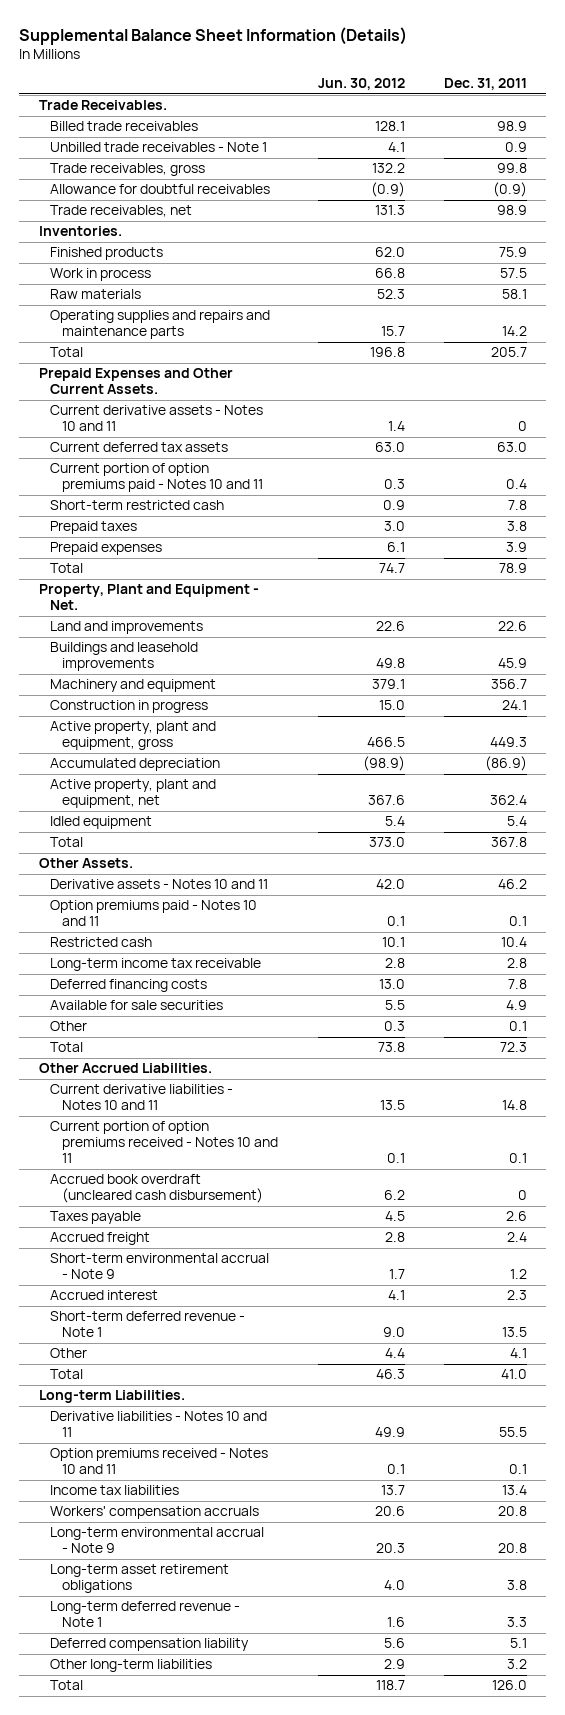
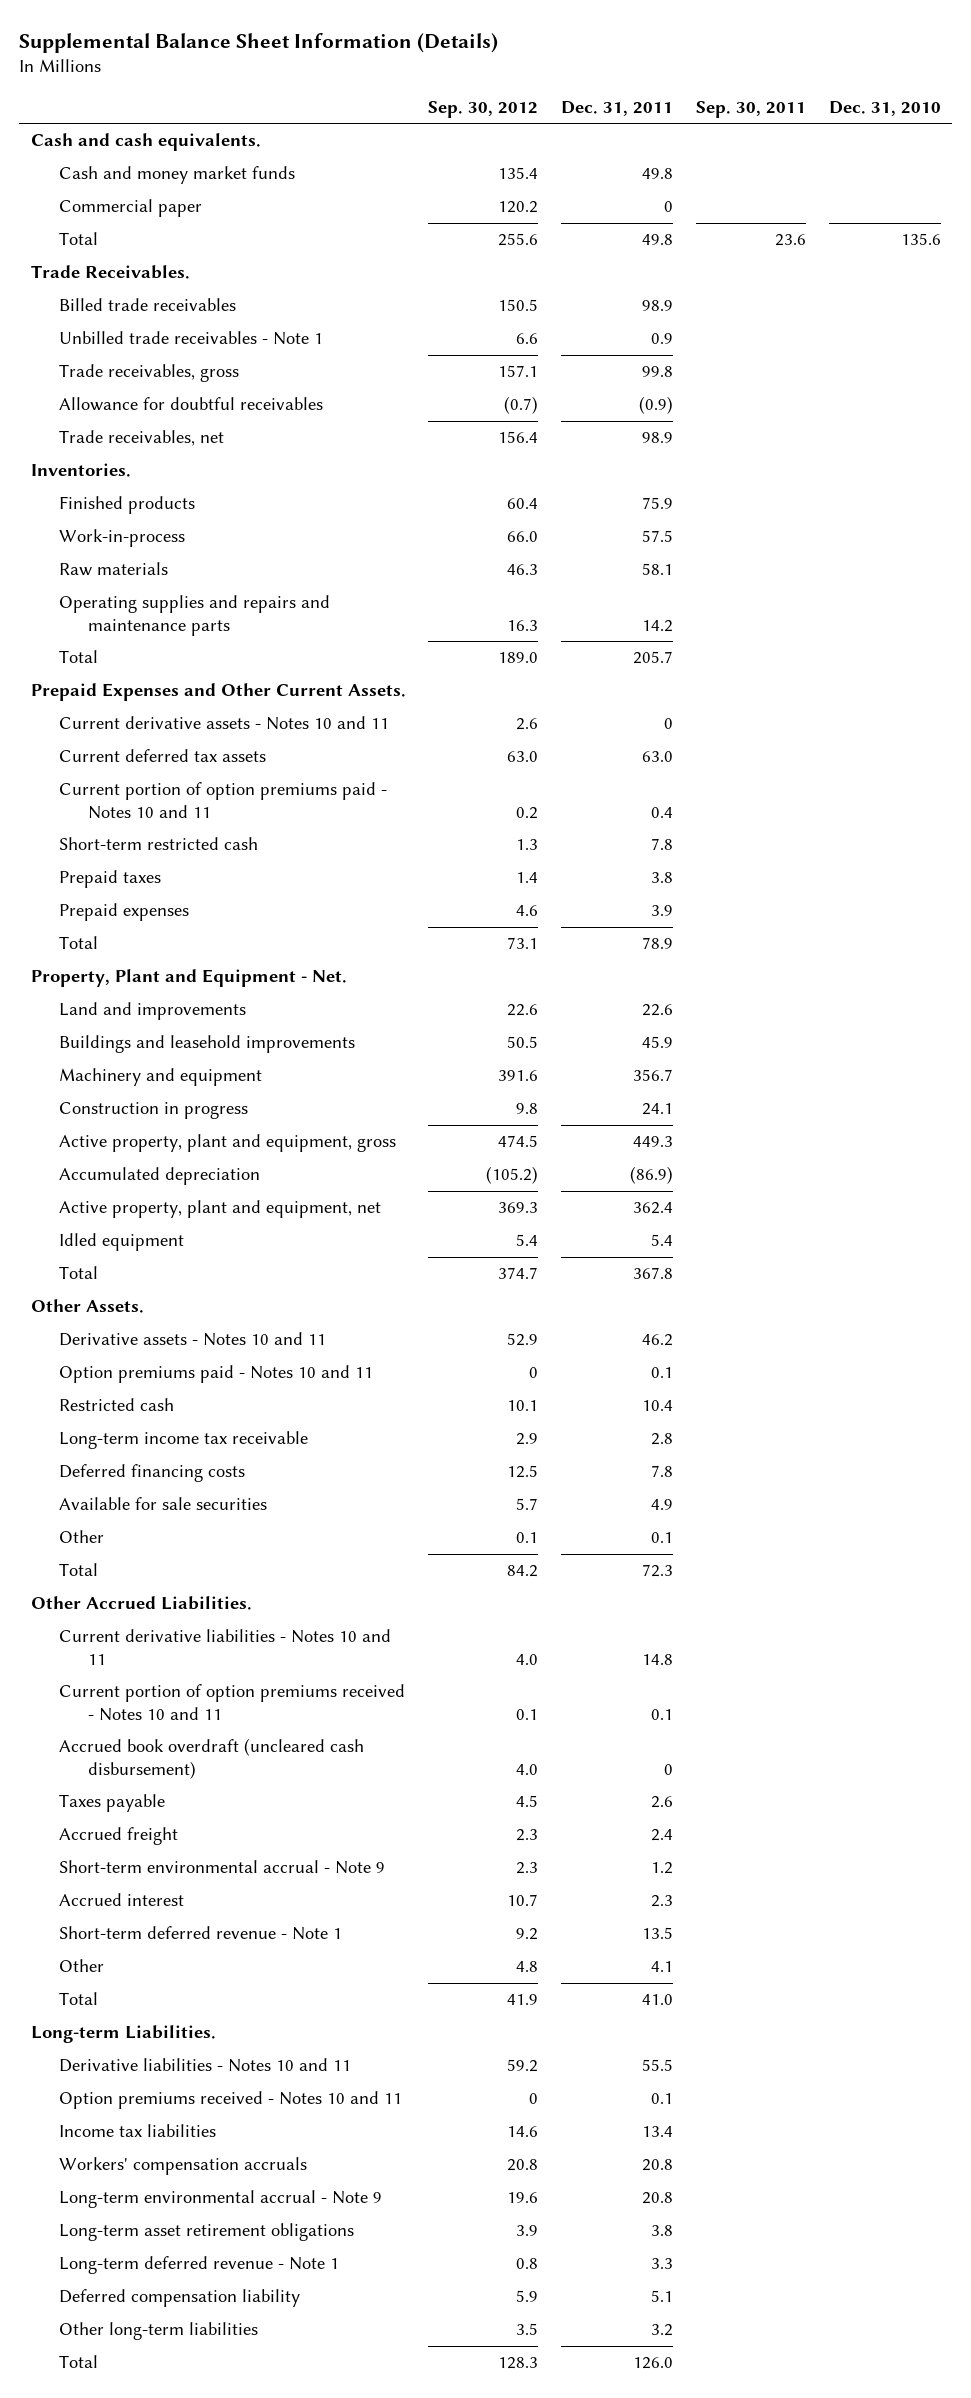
[317,78,405,91] Jun. 30, 2012 -> none
none -> [428,100,539,118] Sep. 30, 2012
none -> [695,100,806,118] Sep. 30, 2011
none -> [828,100,941,116] Dec. 31, 2010
none -> [30,133,261,152] Cash and cash equivalents.
none -> [59,166,296,185] Cash and money market funds
none -> [59,199,203,218] Commercial paper
none -> [59,232,99,246] Total
[50,268,152,282] Work in process -> [59,529,186,548] Work-in-process

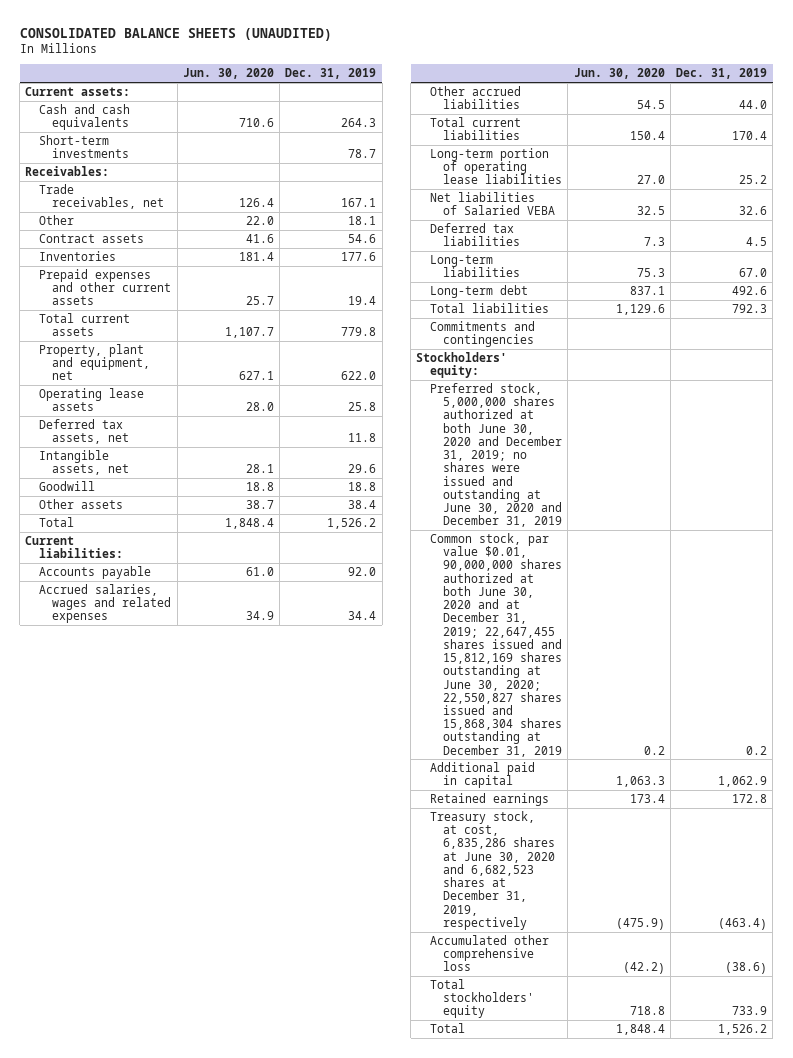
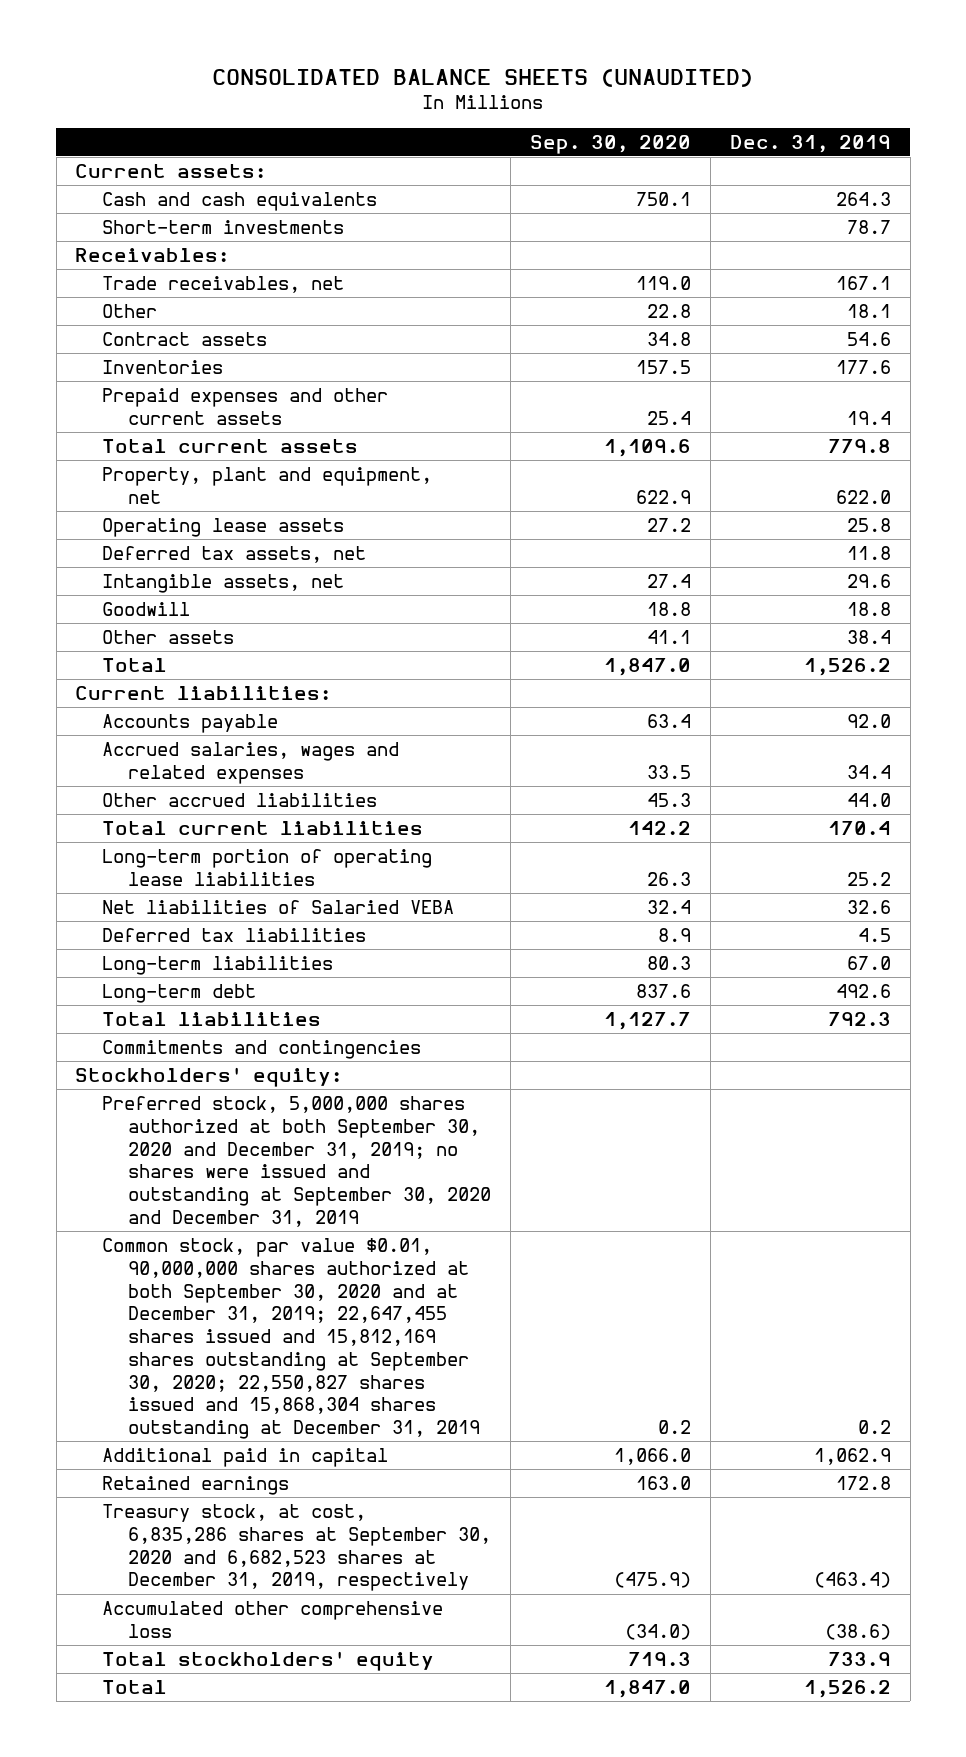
[182,68,274,80] Jun. 30, 2020 -> none
none -> [529,134,691,154] Sep. 30, 2020
[429,383,563,528] Preferred stock, 5,000,000 shares authorized at both June 30, 2020 and December 31, 2019; no shares were issued and outstanding at June 30, 2020 and December 31, 2019 -> [101,1096,492,1227] Preferred stock, 5,000,000 shares authorized at both September 30, 2020 and December 31, 2019; no shares were issued and outstanding at September 30, 2020 and December 31, 2019
[429,533,563,757] Common stock, par value $0.01, 90,000,000 shares authorized at both June 30, 2020 and at December 31, 2019; 22,647,455 shares issued and 15,812,169 shares outstanding at June 30, 2020; 22,550,827 shares issued and 15,868,304 shares outstanding at December 31, 2019 -> [101,1238,481,1440] Common stock, par value $0.01, 90,000,000 shares authorized at both September 30, 2020 and at December 31, 2019; 22,647,455 shares issued and 15,812,169 shares outstanding at September 30, 2020; 22,550,827 shares issued and 15,868,304 shares outstanding at December 31, 2019
[429,811,556,930] Treasury stock, at cost, 6,835,286 shares at June 30, 2020 and 6,682,523 shares at December 31, 2019, respectively -> [101,1504,492,1592] Treasury stock, at cost, 6,835,286 shares at September 30, 2020 and 6,682,523 shares at December 31, 2019, respectively

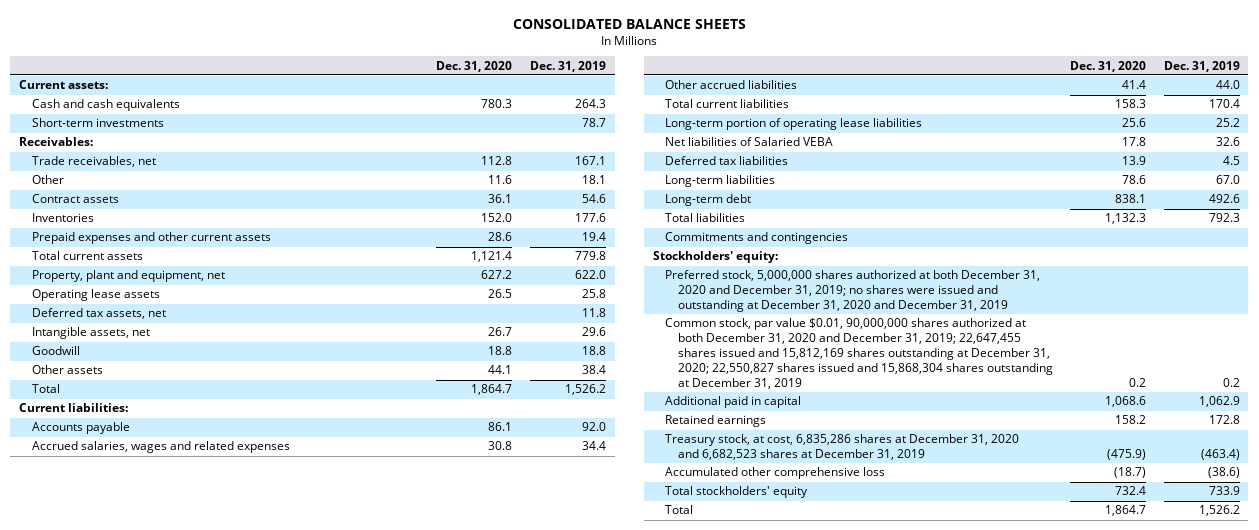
[212,68,754,87] CONSOLIDATED BALANCE SHEETS (UNAUDITED) -> [513,18,747,29] CONSOLIDATED BALANCE SHEETS
[529,134,691,154] Sep. 30, 2020 -> none
none -> [436,60,513,72] Dec. 31, 2020
[101,1096,492,1227] Preferred stock, 5,000,000 shares authorized at both September 30, 2020 and December 31, 2019; no shares were issued and outstanding at September 30, 2020 and December 31, 2019 -> [665,270,1041,313] Preferred stock, 5,000,000 shares authorized at both December 31, 2020 and December 31, 2019; no shares were issued and outstanding at December 31, 2020 and December 31, 2019
[101,1238,481,1440] Common stock, par value $0.01, 90,000,000 shares authorized at both September 30, 2020 and at December 31, 2019; 22,647,455 shares issued and 15,812,169 shares outstanding at September 30, 2020; 22,550,827 shares issued and 15,868,304 shares outstanding at December 31, 2019 -> [665,318,1053,389] Common stock, par value $0.01, 90,000,000 shares authorized at both December 31, 2020 and December 31, 2019; 22,647,455 shares issued and 15,812,169 shares outstanding at December 31, 2020; 22,550,827 shares issued and 15,868,304 shares outstanding at December 31, 2019
[101,1504,492,1592] Treasury stock, at cost, 6,835,286 shares at September 30, 2020 and 6,682,523 shares at December 31, 2019, respectively -> [665,434,1020,461] Treasury stock, at cost, 6,835,286 shares at December 31, 2020 and 6,682,523 shares at December 31, 2019

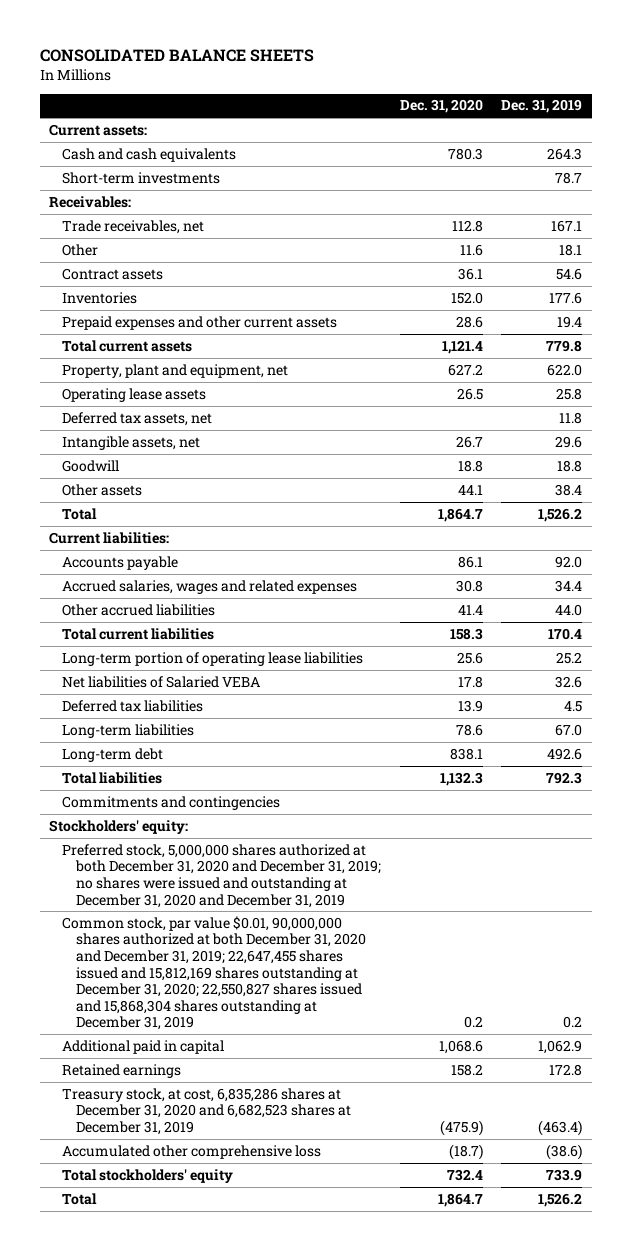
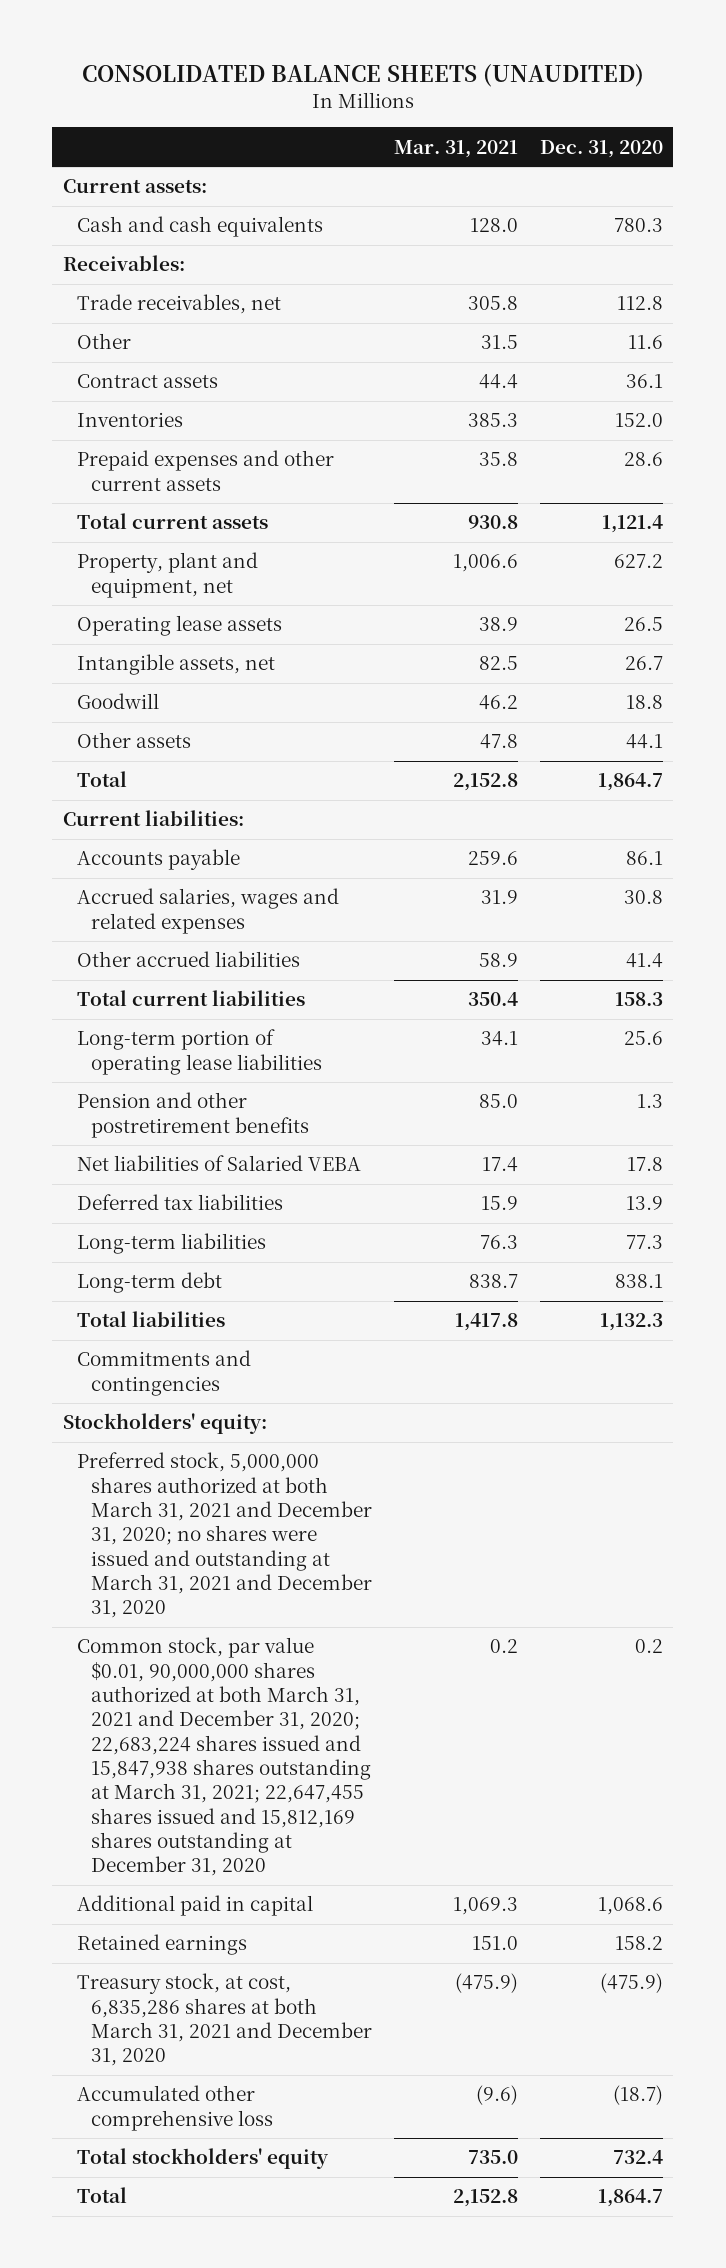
[39,48,314,62] CONSOLIDATED BALANCE SHEETS -> [81,64,644,88] CONSOLIDATED BALANCE SHEETS (UNAUDITED)
[501,99,583,114] Dec. 31, 2019 -> none
none -> [393,139,518,158] Mar. 31, 2021
[62,171,221,184] Short-term investments -> none
[62,411,213,426] Deferred tax assets, net -> none
none -> [77,1092,310,1138] Pension and other postretirement benefits
[455,723,483,736] 78.6 -> [625,1235,663,1250] 77.3
[62,843,381,908] Preferred stock, 5,000,000 shares authorized at both December 31, 2020 and December 31, 2019; no shares were issued and outstanding at December 31, 2020 and December 31, 2019 -> [77,1452,373,1619] Preferred stock, 5,000,000 shares authorized at both March 31, 2021 and December 31, 2020; no shares were issued and outstanding at March 31, 2021 and December 31, 2020
[62,915,366,1031] Common stock, par value $0.01, 90,000,000 shares authorized at both December 31, 2020 and December 31, 2019; 22,647,455 shares issued and 15,812,169 shares outstanding at December 31, 2020; 22,550,827 shares issued and 15,868,304 shares outstanding at December 31, 2019 -> [77,1637,372,1877] Common stock, par value $0.01, 90,000,000 shares authorized at both March 31, 2021 and December 31, 2020; 22,683,224 shares issued and 15,847,938 shares outstanding at March 31, 2021; 22,647,455 shares issued and 15,812,169 shares outstanding at December 31, 2020
[62,1087,351,1135] Treasury stock, at cost, 6,835,286 shares at December 31, 2020 and 6,682,523 shares at December 31, 2019 -> [77,1973,373,2067] Treasury stock, at cost, 6,835,286 shares at both March 31, 2021 and December 31, 2020

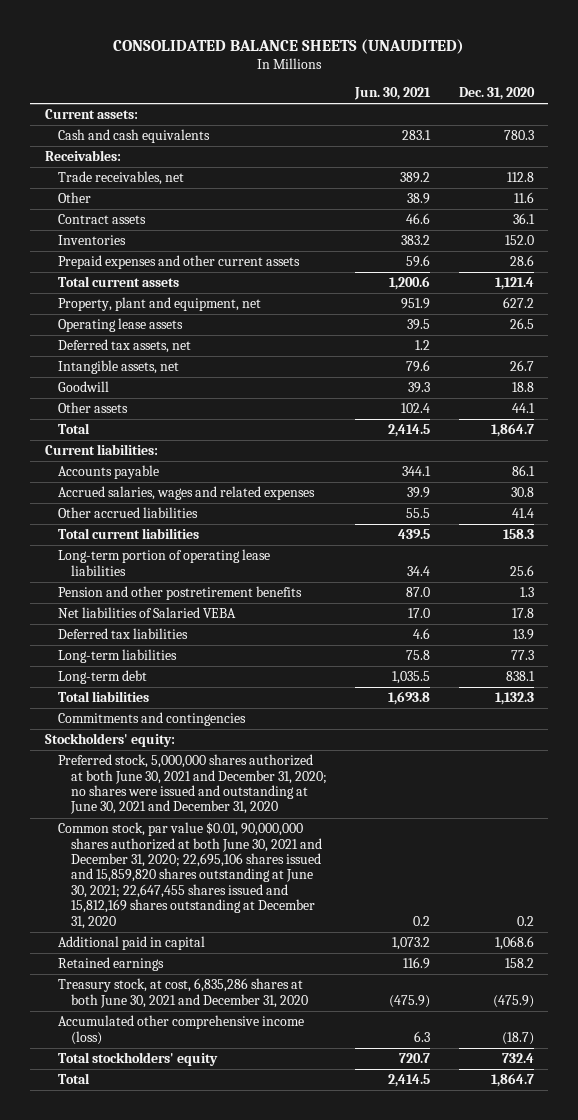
[393,139,518,158] Mar. 31, 2021 -> none
none -> [354,87,432,101] Jun. 30, 2021
none -> [57,339,191,354] Deferred tax assets, net
[77,1452,373,1619] Preferred stock, 5,000,000 shares authorized at both March 31, 2021 and December 31, 2020; no shares were issued and outstanding at March 31, 2021 and December 31, 2020 -> [57,754,327,815] Preferred stock, 5,000,000 shares authorized at both June 30, 2021 and December 31, 2020; no shares were issued and outstanding at June 30, 2021 and December 31, 2020
[77,1637,372,1877] Common stock, par value $0.01, 90,000,000 shares authorized at both March 31, 2021 and December 31, 2020; 22,683,224 shares issued and 15,847,938 shares outstanding at March 31, 2021; 22,647,455 shares issued and 15,812,169 shares outstanding at December 31, 2020 -> [57,822,322,929] Common stock, par value $0.01, 90,000,000 shares authorized at both June 30, 2021 and December 31, 2020; 22,695,106 shares issued and 15,859,820 shares outstanding at June 30, 2021; 22,647,455 shares issued and 15,812,169 shares outstanding at December 31, 2020
[77,1973,373,2067] Treasury stock, at cost, 6,835,286 shares at both March 31, 2021 and December 31, 2020 -> [57,978,308,1008] Treasury stock, at cost, 6,835,286 shares at both June 30, 2021 and December 31, 2020
[77,2085,274,2131] Accumulated other comprehensive loss -> [57,1015,304,1045] Accumulated other comprehensive income (loss)

